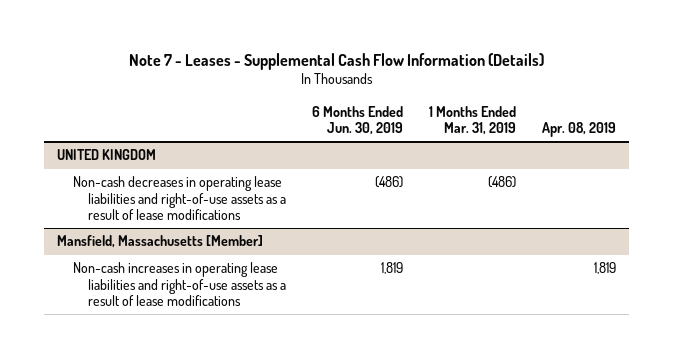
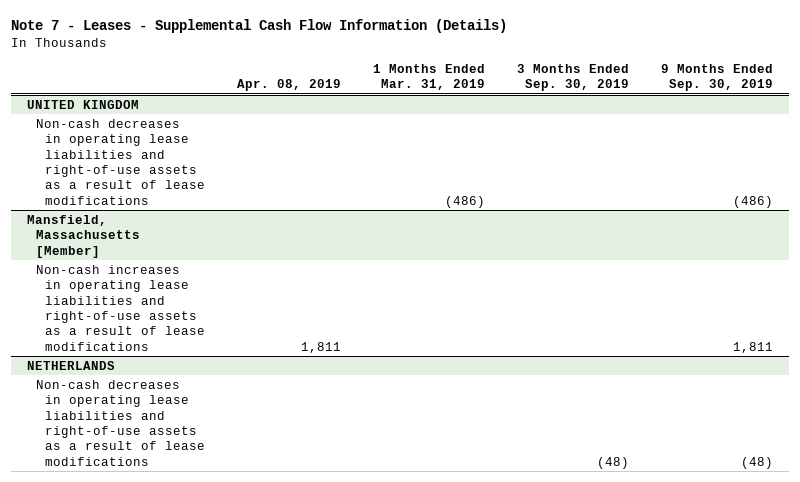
[312,105,404,135] 6 Months Ended Jun. 30, 2019 -> none
none -> [516,63,629,92] 3 Months Ended Sep. 30, 2019
none -> [660,63,773,92] 9 Months Ended Sep. 30, 2019
[593,262,616,275] 1,819 -> [300,341,341,353] 1,811
none -> [27,360,116,370] NETHERLANDS
none -> [36,379,205,466] Non-cash decreases in operating lease liabilities and right-of-use assets as a result of lease modifications

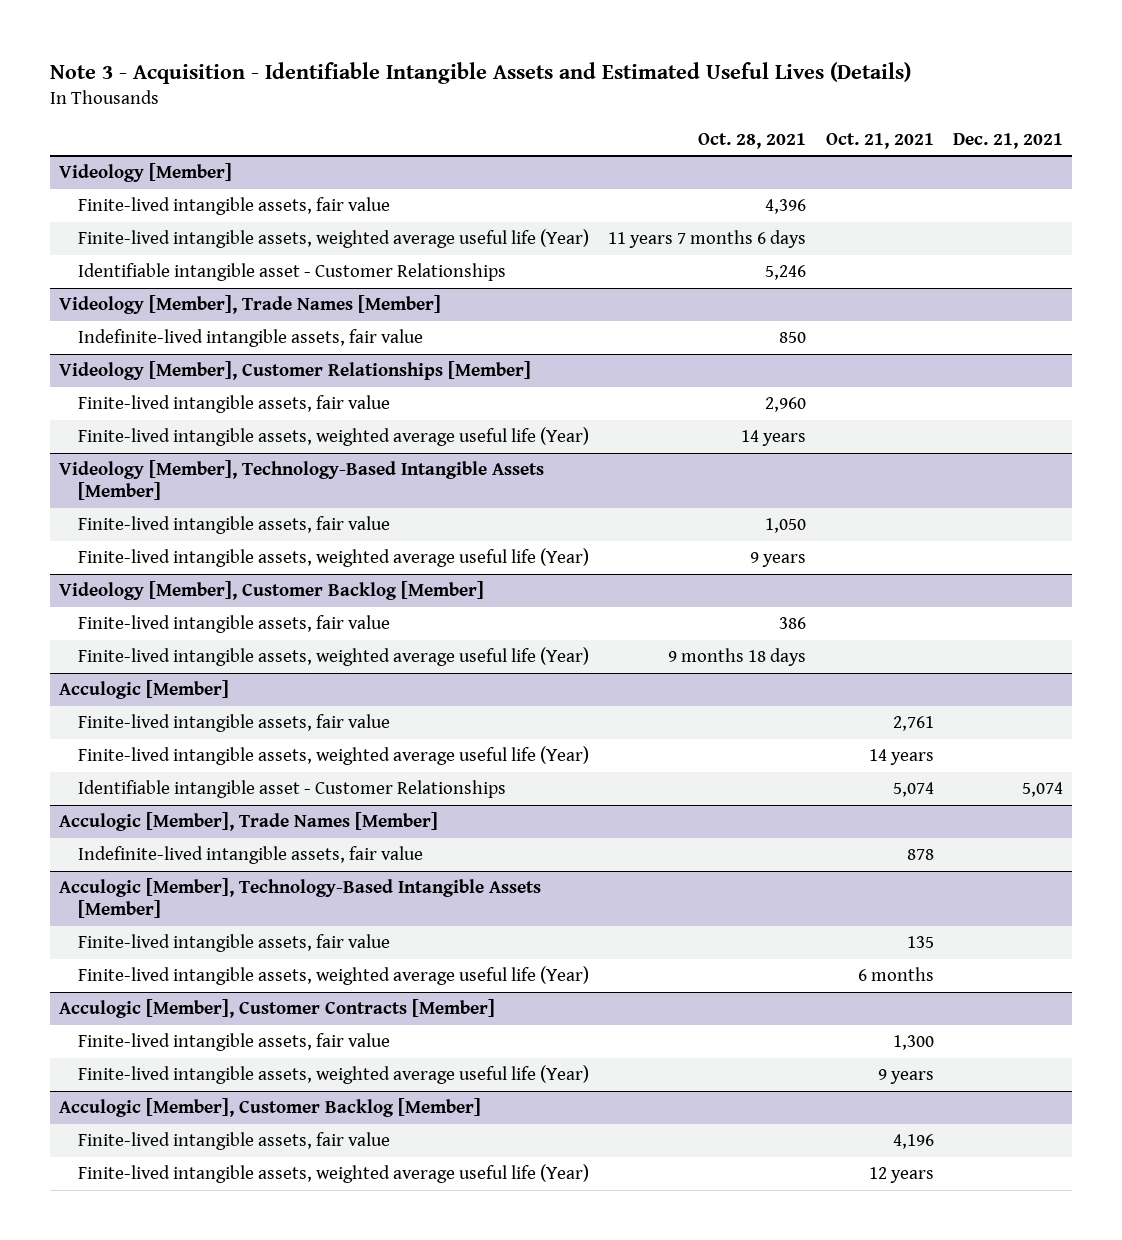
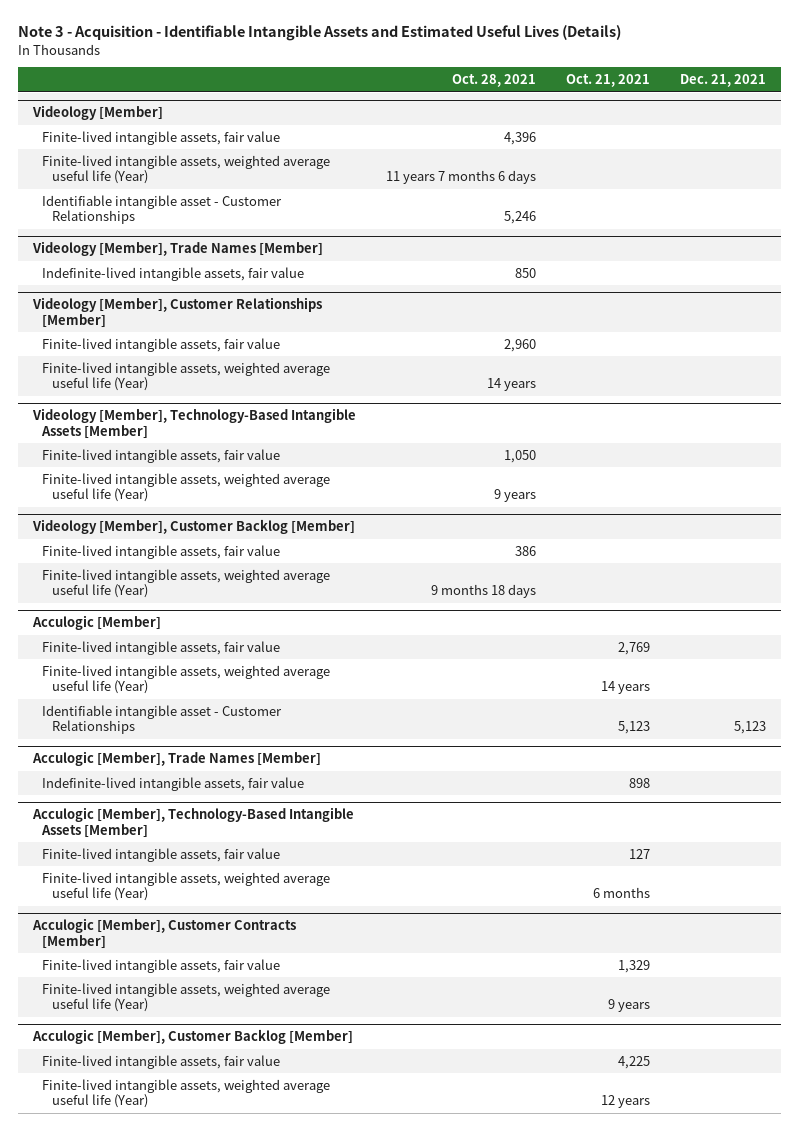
[892,716,934,732] 2,761 -> [617,641,650,655] 2,769
[892,782,934,798] 5,074 -> [617,721,650,735] 5,123
[1021,782,1063,798] 5,074 -> [733,721,766,735] 5,123
[906,849,934,861] 878 -> [628,777,650,788] 898
[906,936,934,949] 135 -> [628,848,650,859] 127
[892,1035,934,1051] 1,300 -> [617,959,650,973] 1,329
[892,1134,934,1150] 4,196 -> [617,1055,650,1069] 4,225

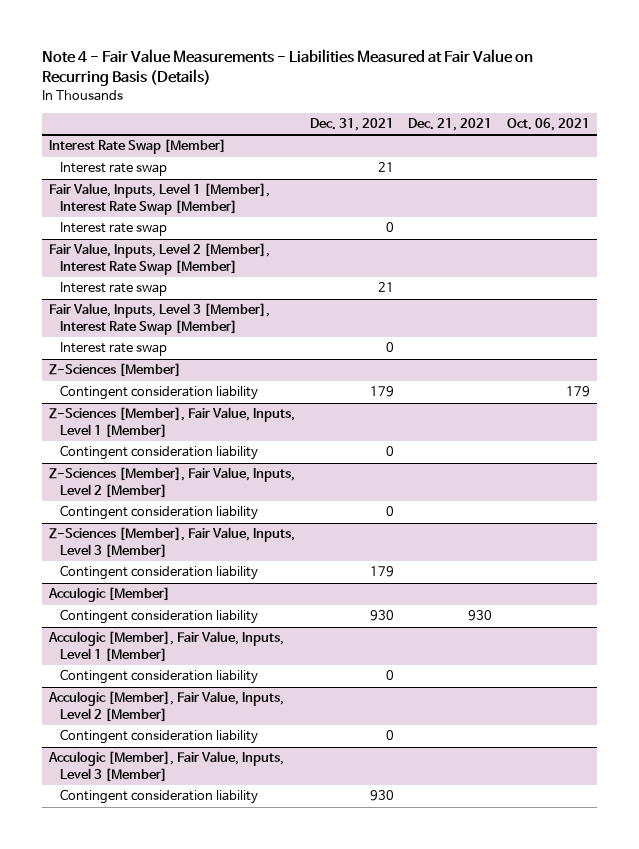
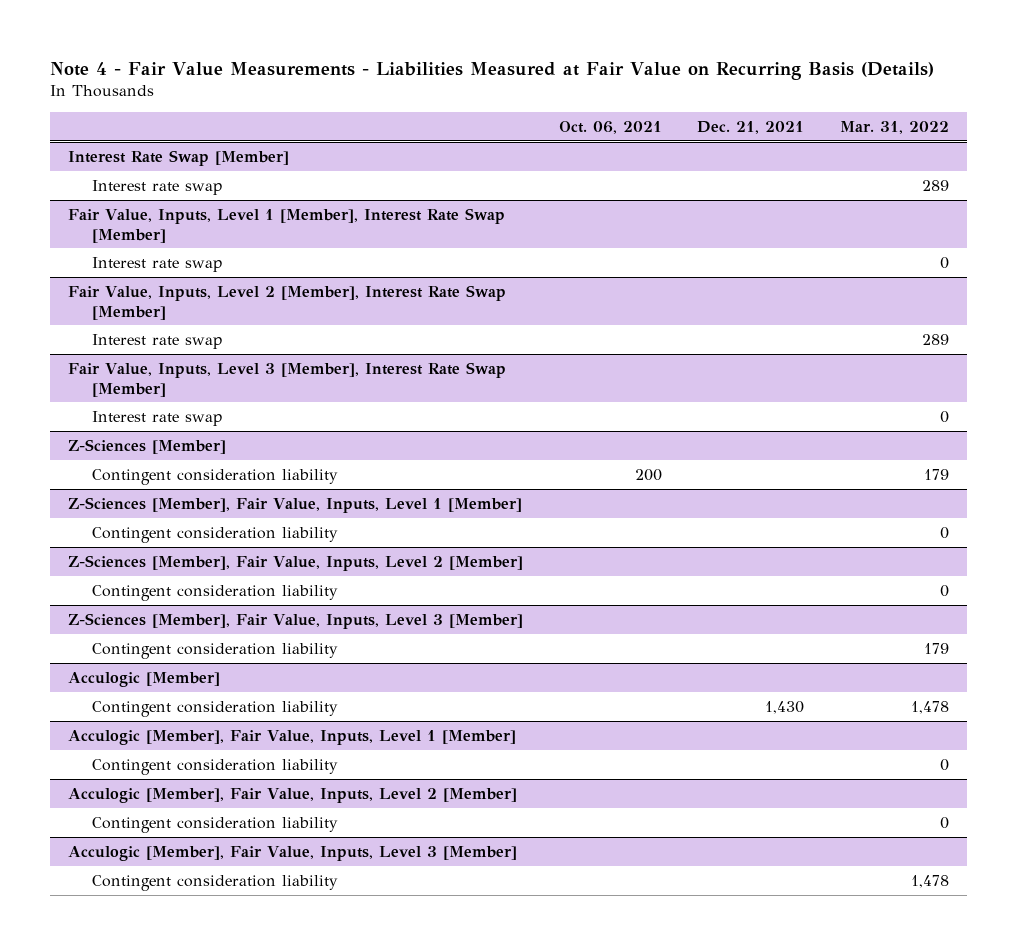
[309,117,394,131] Dec. 31, 2021 -> none
none -> [840,121,950,135] Mar. 31, 2022
[566,386,591,398] 179 -> [634,468,662,481] 200
[468,610,493,622] 930 -> [765,700,805,714] 1,430

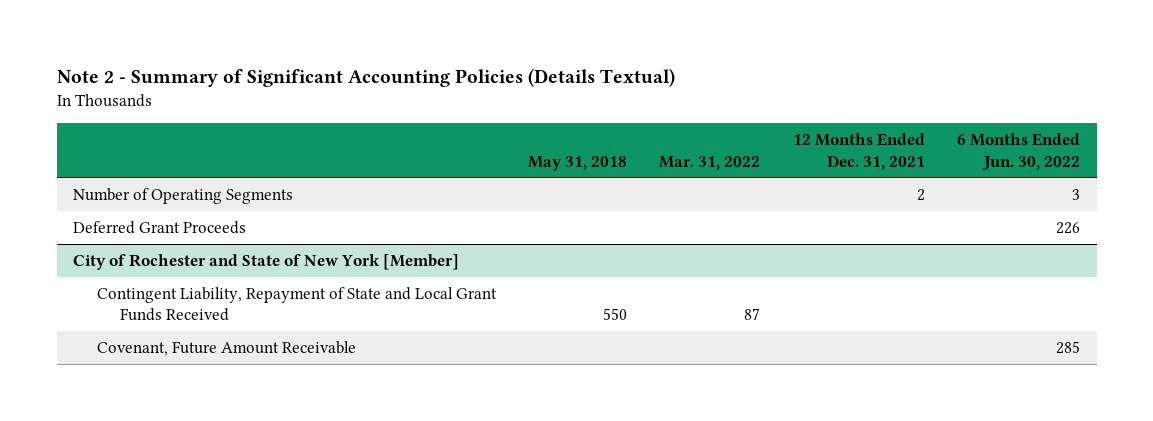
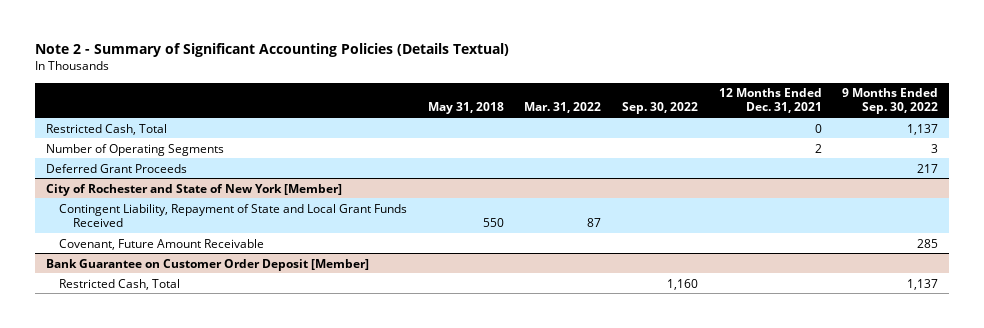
[957,133,1081,171] 6 Months Ended Jun. 30, 2022 -> none
none -> [622,102,699,115] Sep. 30, 2022
none -> [842,88,939,115] 9 Months Ended Sep. 30, 2022
none -> [45,123,167,135] Restricted Cash, Total
none -> [45,258,369,271] Bank Guarantee on Customer Order Deposit [Member]
none -> [59,278,181,290] Restricted Cash, Total

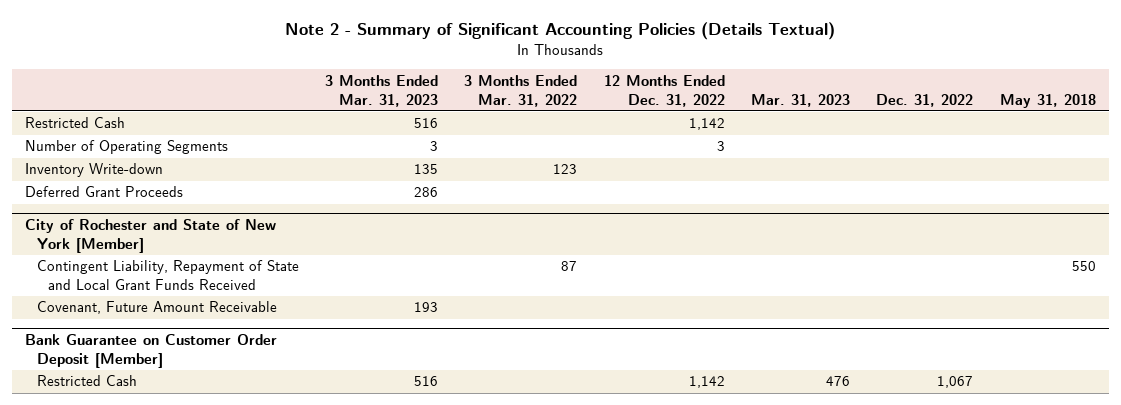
[524,102,602,114] Mar. 31, 2022 -> none
[622,102,699,115] Sep. 30, 2022 -> none
[718,88,822,114] 12 Months Ended Dec. 31, 2021 -> none
[842,88,939,115] 9 Months Ended Sep. 30, 2022 -> none
none -> [325,74,439,107] 3 Months Ended Mar. 31, 2023
none -> [464,74,578,107] 3 Months Ended Mar. 31, 2022
none -> [603,74,725,107] 12 Months Ended Dec. 31, 2022
none -> [751,93,851,107] Mar. 31, 2023
none -> [876,93,974,107] Dec. 31, 2022
[45,123,167,135] Restricted Cash, Total -> [25,117,126,129] Restricted Cash
none -> [25,163,164,178] Inventory Write-down
[59,278,181,290] Restricted Cash, Total -> [36,375,137,387] Restricted Cash

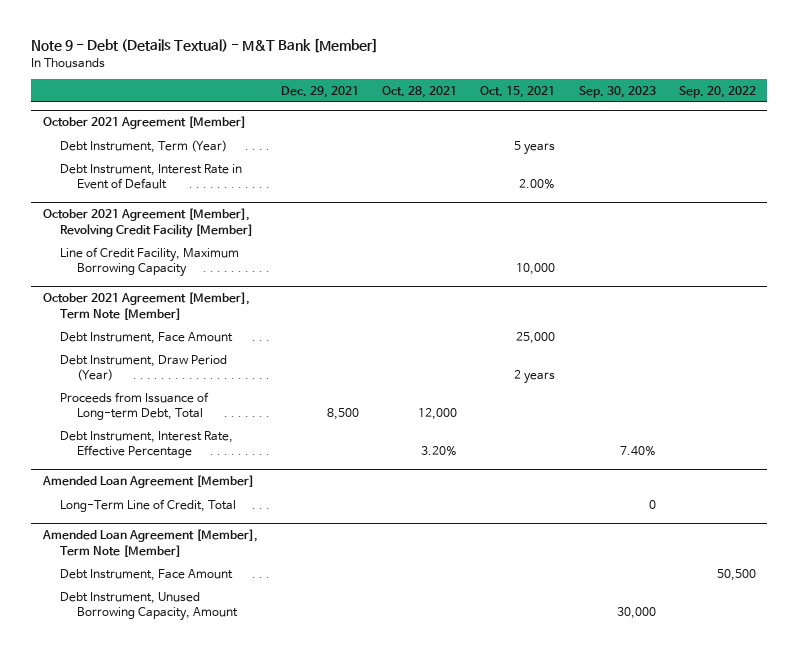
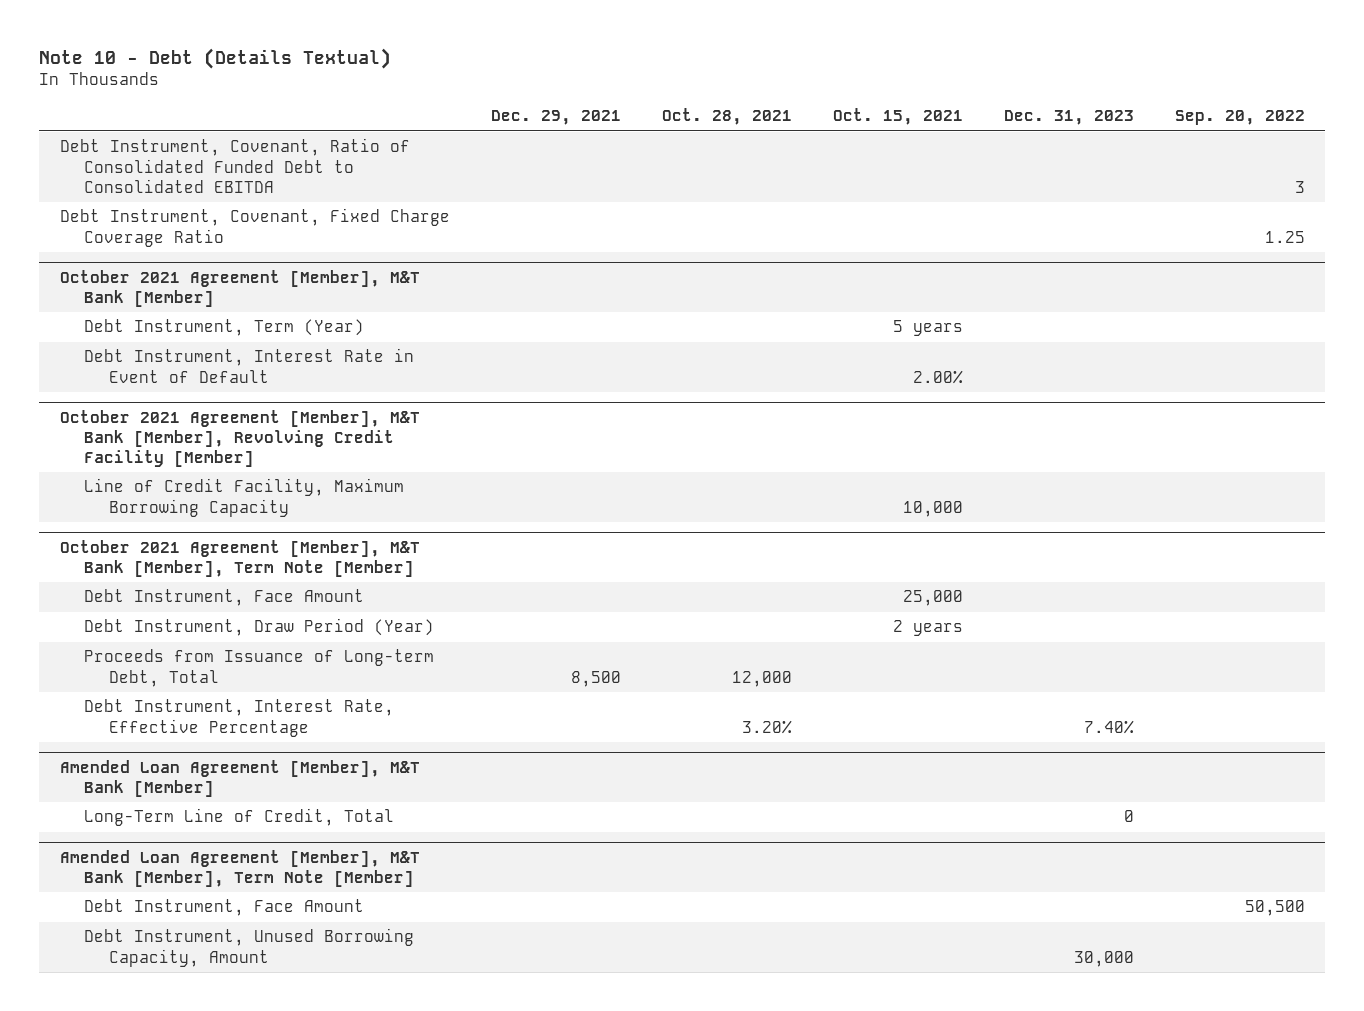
[31,38,379,54] Note 9 - Debt (Details Textual) - M&T Bank [Member] -> [39,47,392,69] Note 10 - Debt (Details Textual)
[578,85,656,98] Sep. 30, 2023 -> none
none -> [1003,110,1134,126] Dec. 31, 2023
none -> [59,138,410,193] Debt Instrument, Covenant, Ratio of Consolidated Funded Debt to Consolidated EBITDA
none -> [59,208,450,247] Debt Instrument, Covenant, Fixed Charge Coverage Ratio
[42,116,246,130] October 2021 Agreement [Member] -> [59,269,420,307] October 2021 Agreement [Member], M&T Bank [Member]
[42,208,254,238] October 2021 Agreement [Member], Revolving Credit Facility [Member] -> [59,409,420,468] October 2021 Agreement [Member], M&T Bank [Member], Revolving Credit Facility [Member]
[42,292,250,320] October 2021 Agreement [Member], Term Note [Member] -> [59,539,420,577] October 2021 Agreement [Member], M&T Bank [Member], Term Note [Member]
[41,475,254,489] Amended Loan Agreement [Member] -> [59,759,420,797] Amended Loan Agreement [Member], M&T Bank [Member]
[41,529,258,557] Amended Loan Agreement [Member], Term Note [Member] -> [59,849,420,887] Amended Loan Agreement [Member], M&T Bank [Member], Term Note [Member]

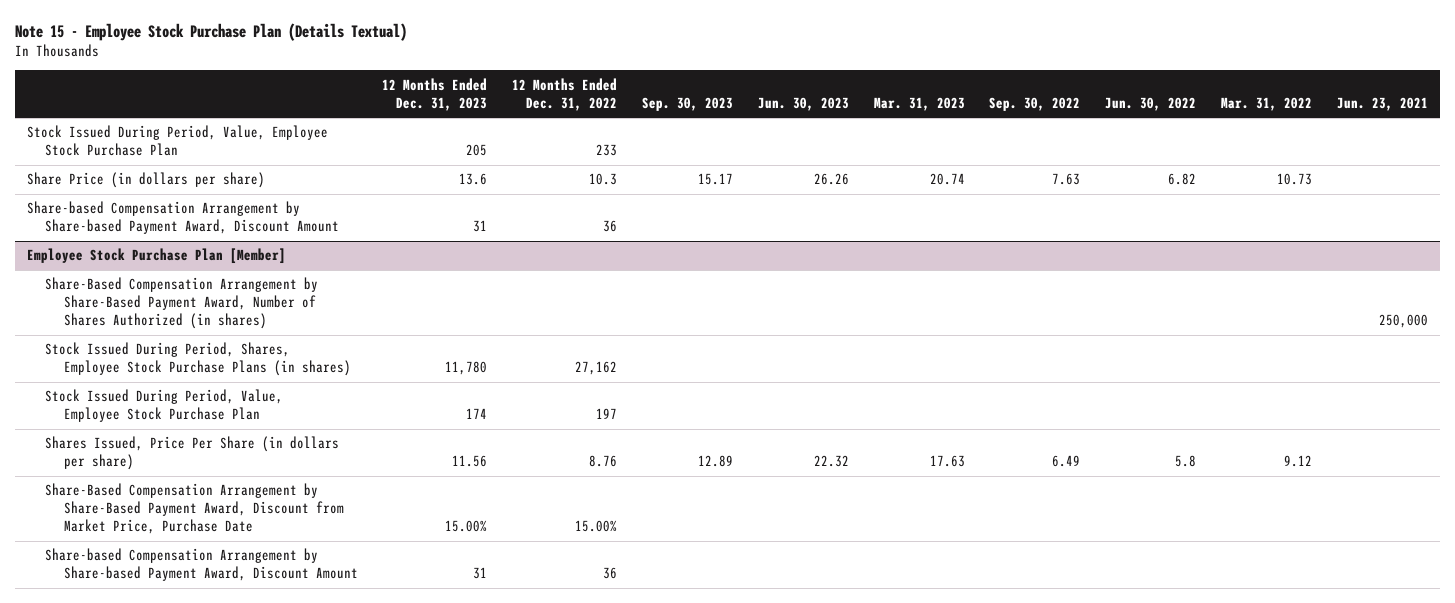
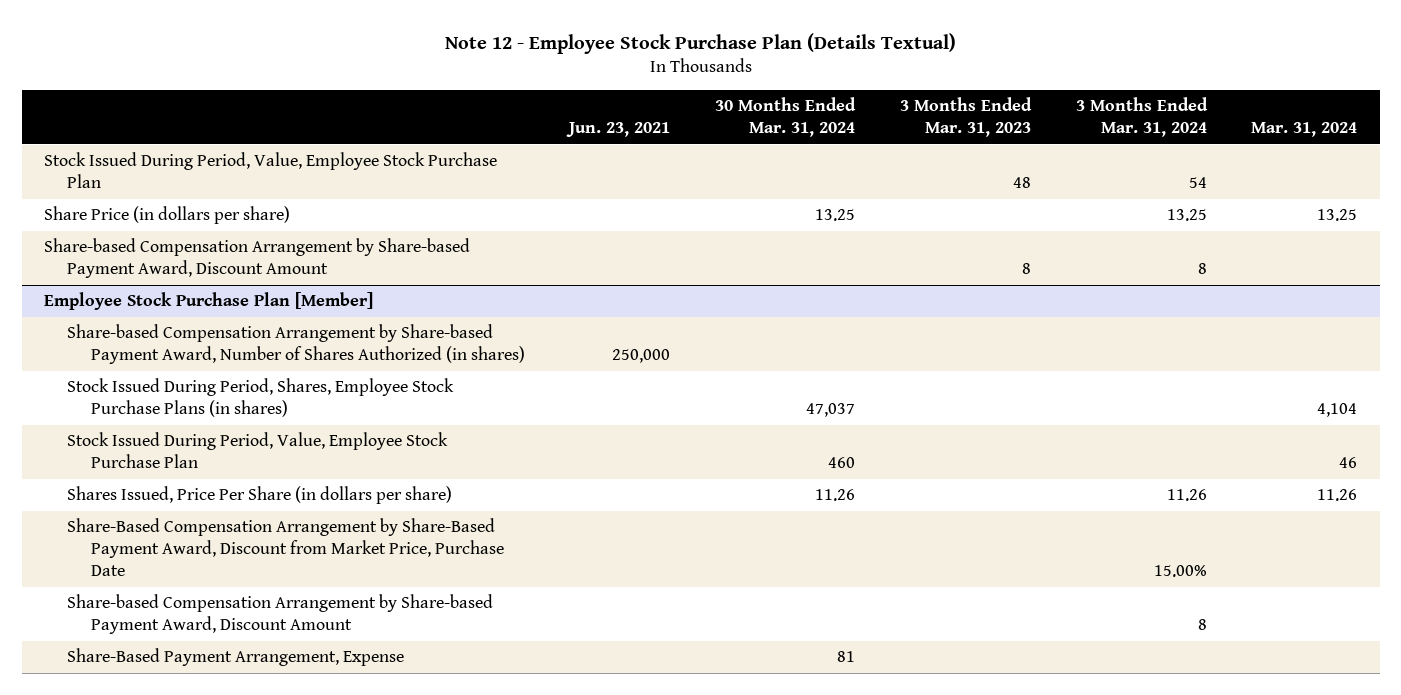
[14,22,407,41] Note 15 - Employee Stock Purchase Plan (Details Textual) -> [444,32,956,54] Note 12 - Employee Stock Purchase Plan (Details Textual)
[382,77,488,111] 12 Months Ended Dec. 31, 2023 -> none
[512,77,618,111] 12 Months Ended Dec. 31, 2022 -> none
[642,96,734,111] Sep. 30, 2023 -> none
[757,96,849,111] Jun. 30, 2023 -> none
[873,96,965,111] Mar. 31, 2023 -> none
[989,96,1081,111] Sep. 30, 2022 -> none
[1105,96,1197,111] Jun. 30, 2022 -> none
[1221,96,1313,111] Mar. 31, 2022 -> none
none -> [715,97,857,138] 30 Months Ended Mar. 31, 2024
none -> [899,97,1032,138] 3 Months Ended Mar. 31, 2023
none -> [1075,97,1208,138] 3 Months Ended Mar. 31, 2024
none -> [1251,122,1358,138] Mar. 31, 2024
[45,277,319,330] Share-Based Compensation Arrangement by Share-Based Payment Award, Number of Shares Authorized (in shares) -> [67,324,525,365] Share-based Compensation Arrangement by Share-based Payment Award, Number of Shares Authorized (in shares)
none -> [67,648,405,667] Share-Based Payment Arrangement, Expense

